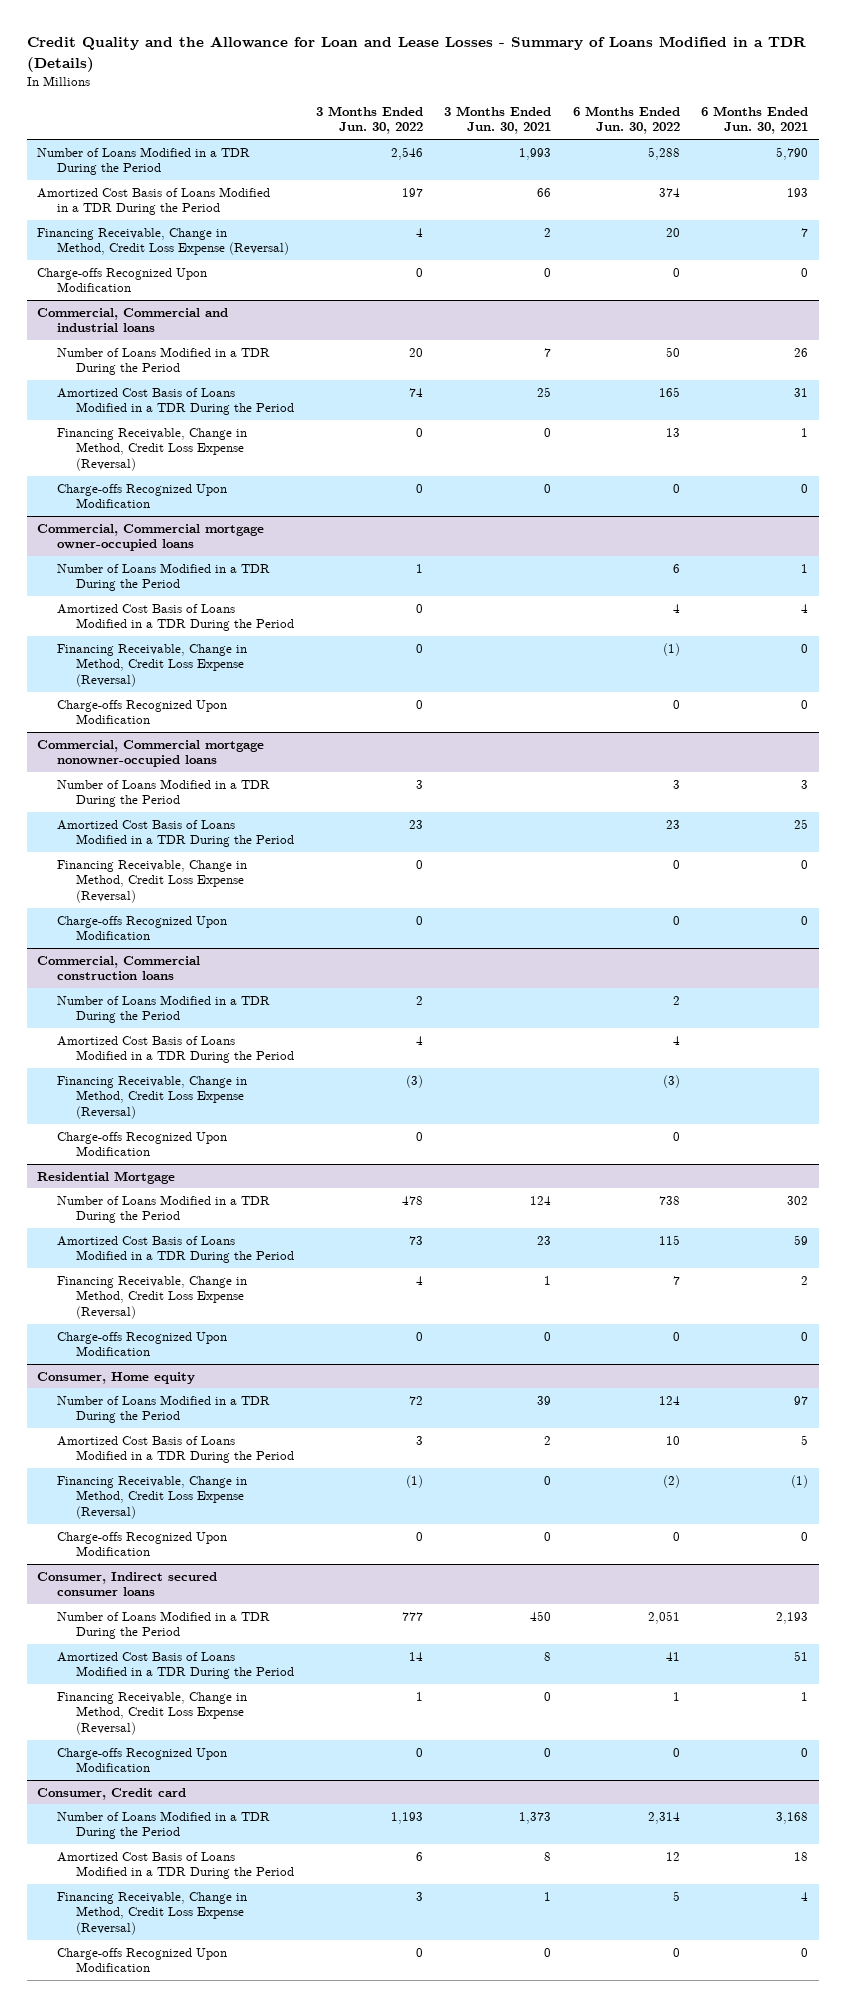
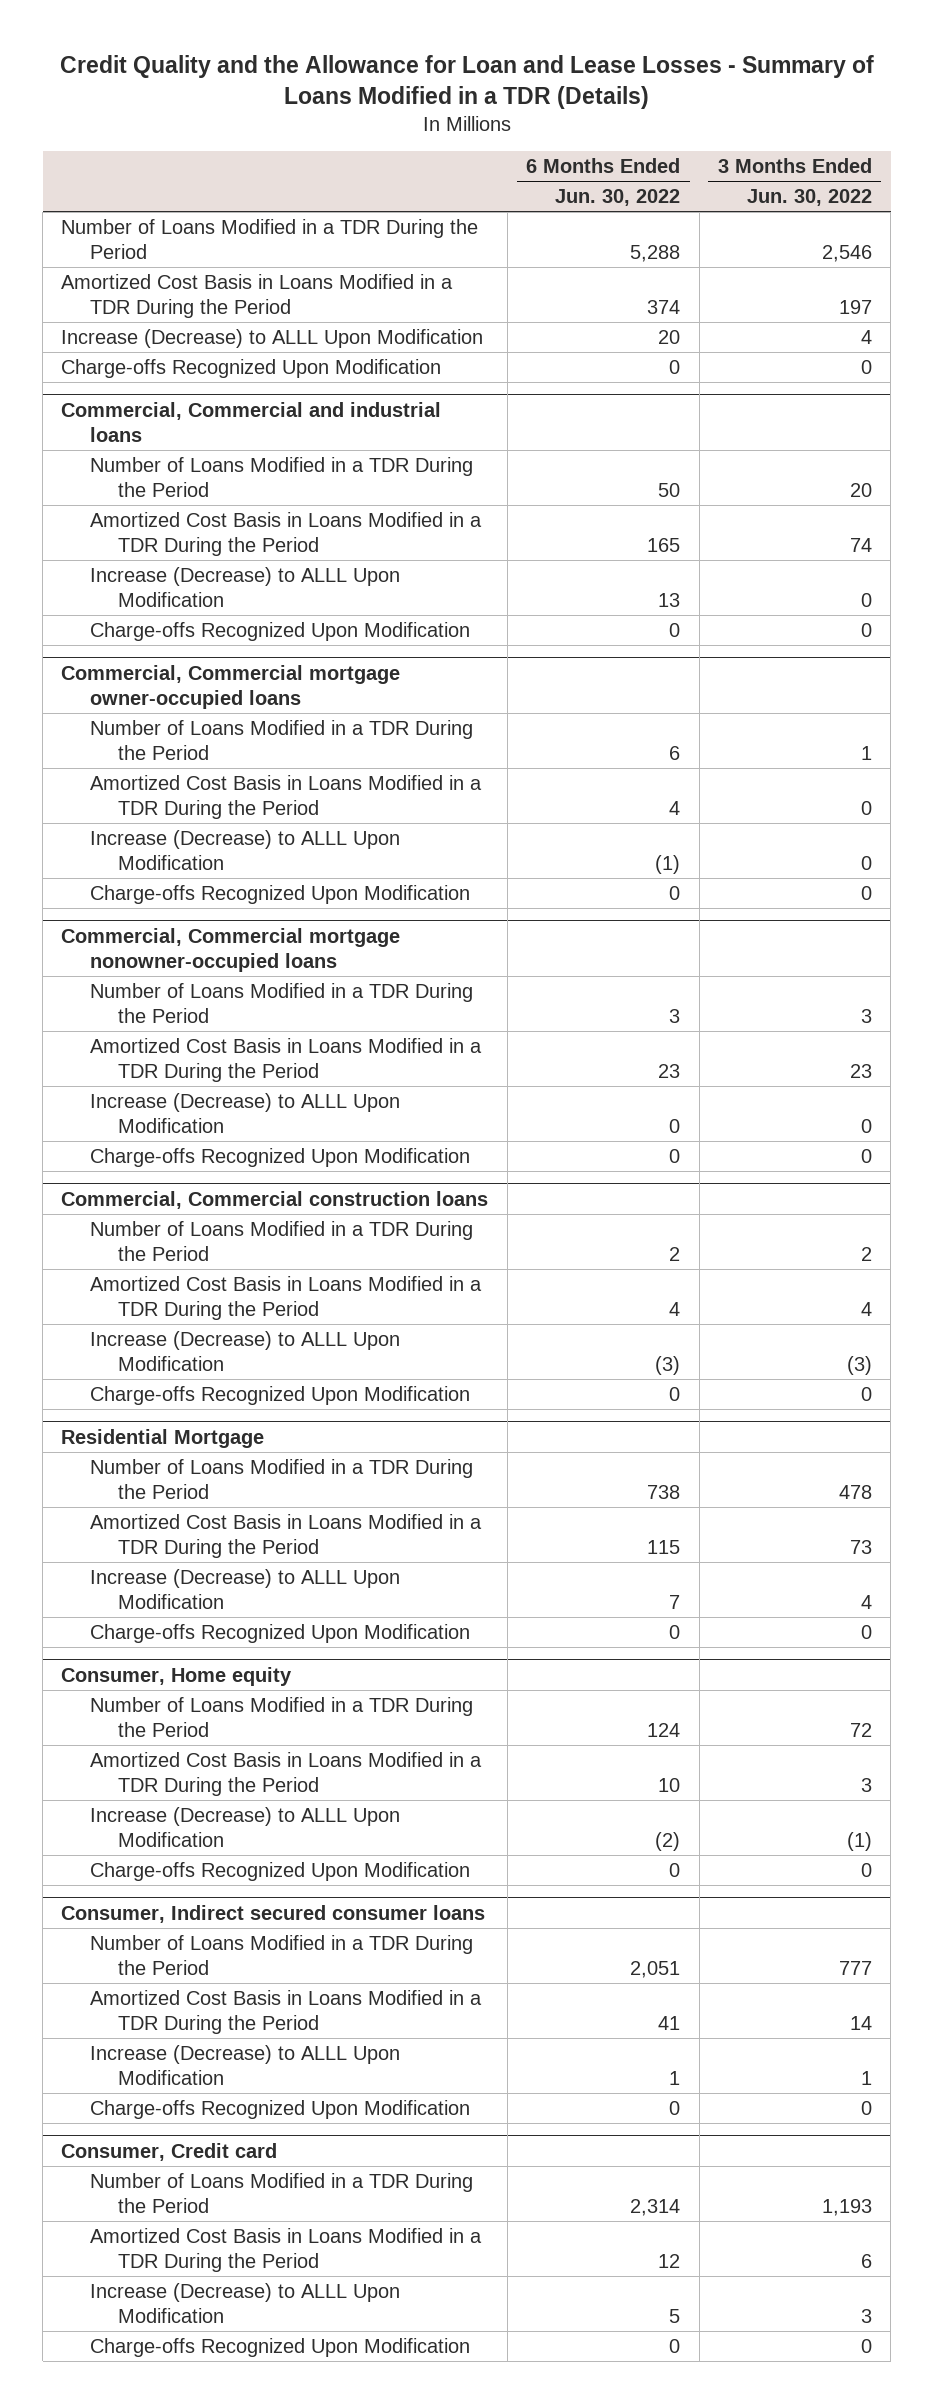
[444,105,552,135] 3 Months Ended Jun. 30, 2021 -> none
[700,105,808,135] 6 Months Ended Jun. 30, 2021 -> none
[37,186,271,216] Amortized Cost Basis of Loans Modified in a TDR During the Period -> [61,273,454,319] Amortized Cost Basis in Loans Modified in a TDR During the Period
[37,227,289,256] Financing Receivable, Change in Method, Credit Loss Expense (Reversal) -> [61,328,484,348] Increase (Decrease) to ALLL Upon Modification
[56,387,295,416] Amortized Cost Basis of Loans Modified in a TDR During the Period -> [89,511,482,557] Amortized Cost Basis in Loans Modified in a TDR During the Period
[56,427,247,472] Financing Receivable, Change in Method, Credit Loss Expense (Reversal) -> [89,566,400,608] Increase (Decrease) to ALLL Upon Modification
[56,603,295,632] Amortized Cost Basis of Loans Modified in a TDR During the Period -> [89,774,482,820] Amortized Cost Basis in Loans Modified in a TDR During the Period
[56,643,247,688] Financing Receivable, Change in Method, Credit Loss Expense (Reversal) -> [89,829,400,871] Increase (Decrease) to ALLL Upon Modification
[56,819,295,848] Amortized Cost Basis of Loans Modified in a TDR During the Period -> [89,1037,482,1083] Amortized Cost Basis in Loans Modified in a TDR During the Period
[56,859,247,904] Financing Receivable, Change in Method, Credit Loss Expense (Reversal) -> [89,1092,400,1134] Increase (Decrease) to ALLL Upon Modification
[56,1035,295,1064] Amortized Cost Basis of Loans Modified in a TDR During the Period -> [89,1275,482,1321] Amortized Cost Basis in Loans Modified in a TDR During the Period
[56,1075,247,1120] Financing Receivable, Change in Method, Credit Loss Expense (Reversal) -> [89,1330,400,1372] Increase (Decrease) to ALLL Upon Modification
[56,1235,295,1264] Amortized Cost Basis of Loans Modified in a TDR During the Period -> [89,1513,482,1559] Amortized Cost Basis in Loans Modified in a TDR During the Period
[56,1275,247,1320] Financing Receivable, Change in Method, Credit Loss Expense (Reversal) -> [89,1568,400,1610] Increase (Decrease) to ALLL Upon Modification
[56,1435,295,1464] Amortized Cost Basis of Loans Modified in a TDR During the Period -> [89,1751,482,1797] Amortized Cost Basis in Loans Modified in a TDR During the Period
[56,1475,247,1520] Financing Receivable, Change in Method, Credit Loss Expense (Reversal) -> [89,1806,400,1848] Increase (Decrease) to ALLL Upon Modification
[56,1651,295,1680] Amortized Cost Basis of Loans Modified in a TDR During the Period -> [89,1989,482,2035] Amortized Cost Basis in Loans Modified in a TDR During the Period
[56,1691,247,1736] Financing Receivable, Change in Method, Credit Loss Expense (Reversal) -> [89,2044,400,2086] Increase (Decrease) to ALLL Upon Modification
[56,1851,295,1880] Amortized Cost Basis of Loans Modified in a TDR During the Period -> [89,2227,482,2273] Amortized Cost Basis in Loans Modified in a TDR During the Period
[56,1891,247,1936] Financing Receivable, Change in Method, Credit Loss Expense (Reversal) -> [89,2282,400,2324] Increase (Decrease) to ALLL Upon Modification

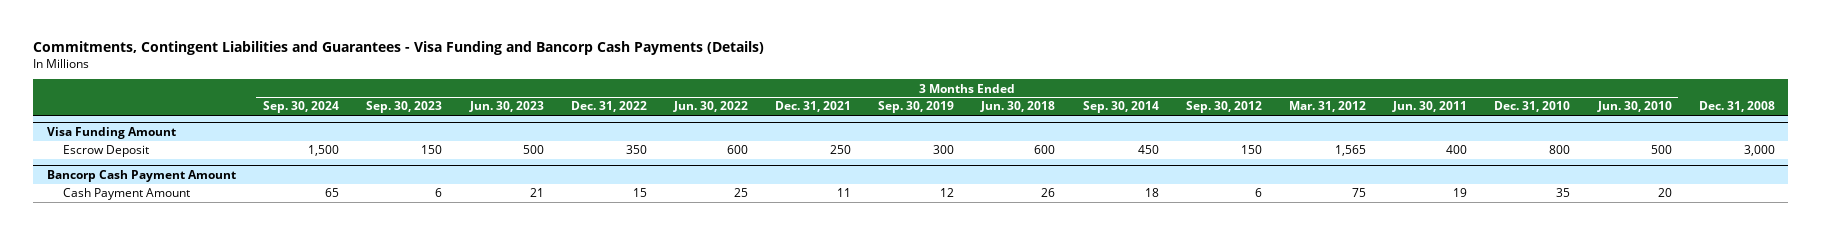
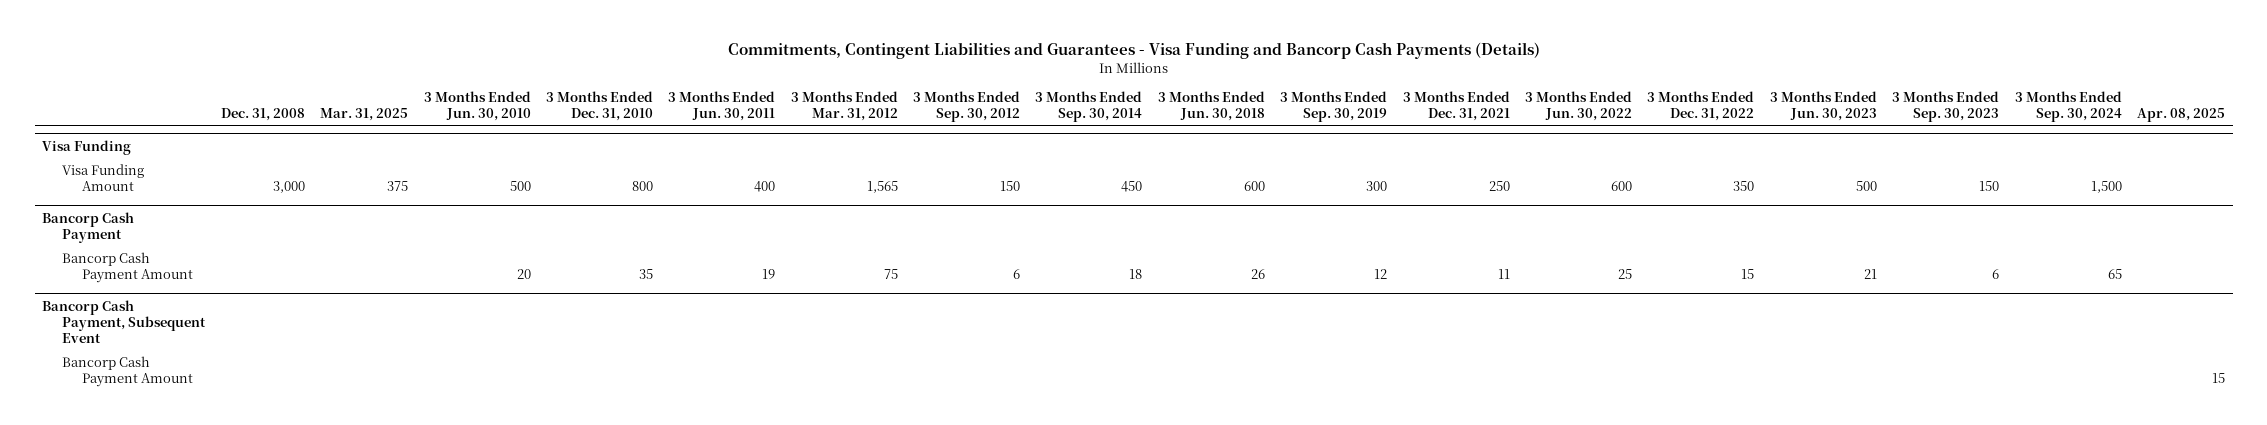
none -> [320,108,409,122] Mar. 31, 2025
none -> [2136,108,2225,123] Apr. 08, 2025
[46,127,176,140] Visa Funding Amount -> [42,139,132,155] Visa Funding
[62,145,149,158] Escrow Deposit -> [62,163,145,191] Visa Funding Amount
[46,170,236,183] Bancorp Cash Payment Amount -> [42,211,135,243] Bancorp Cash Payment
[62,188,190,201] Cash Payment Amount -> [62,251,194,283] Bancorp Cash Payment Amount
none -> [42,299,207,343] Bancorp Cash Payment, Subsequent Event
none -> [62,355,194,387] Bancorp Cash Payment Amount

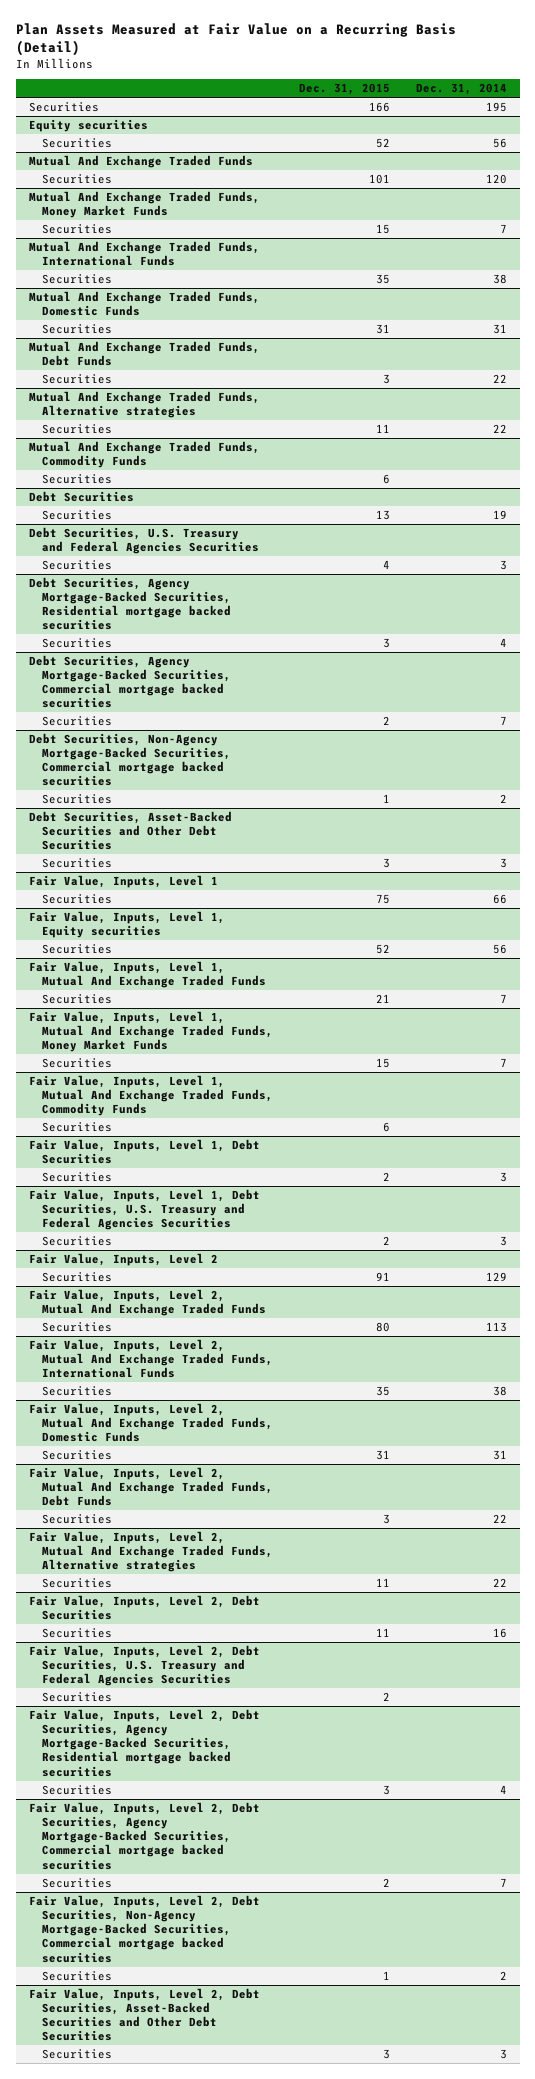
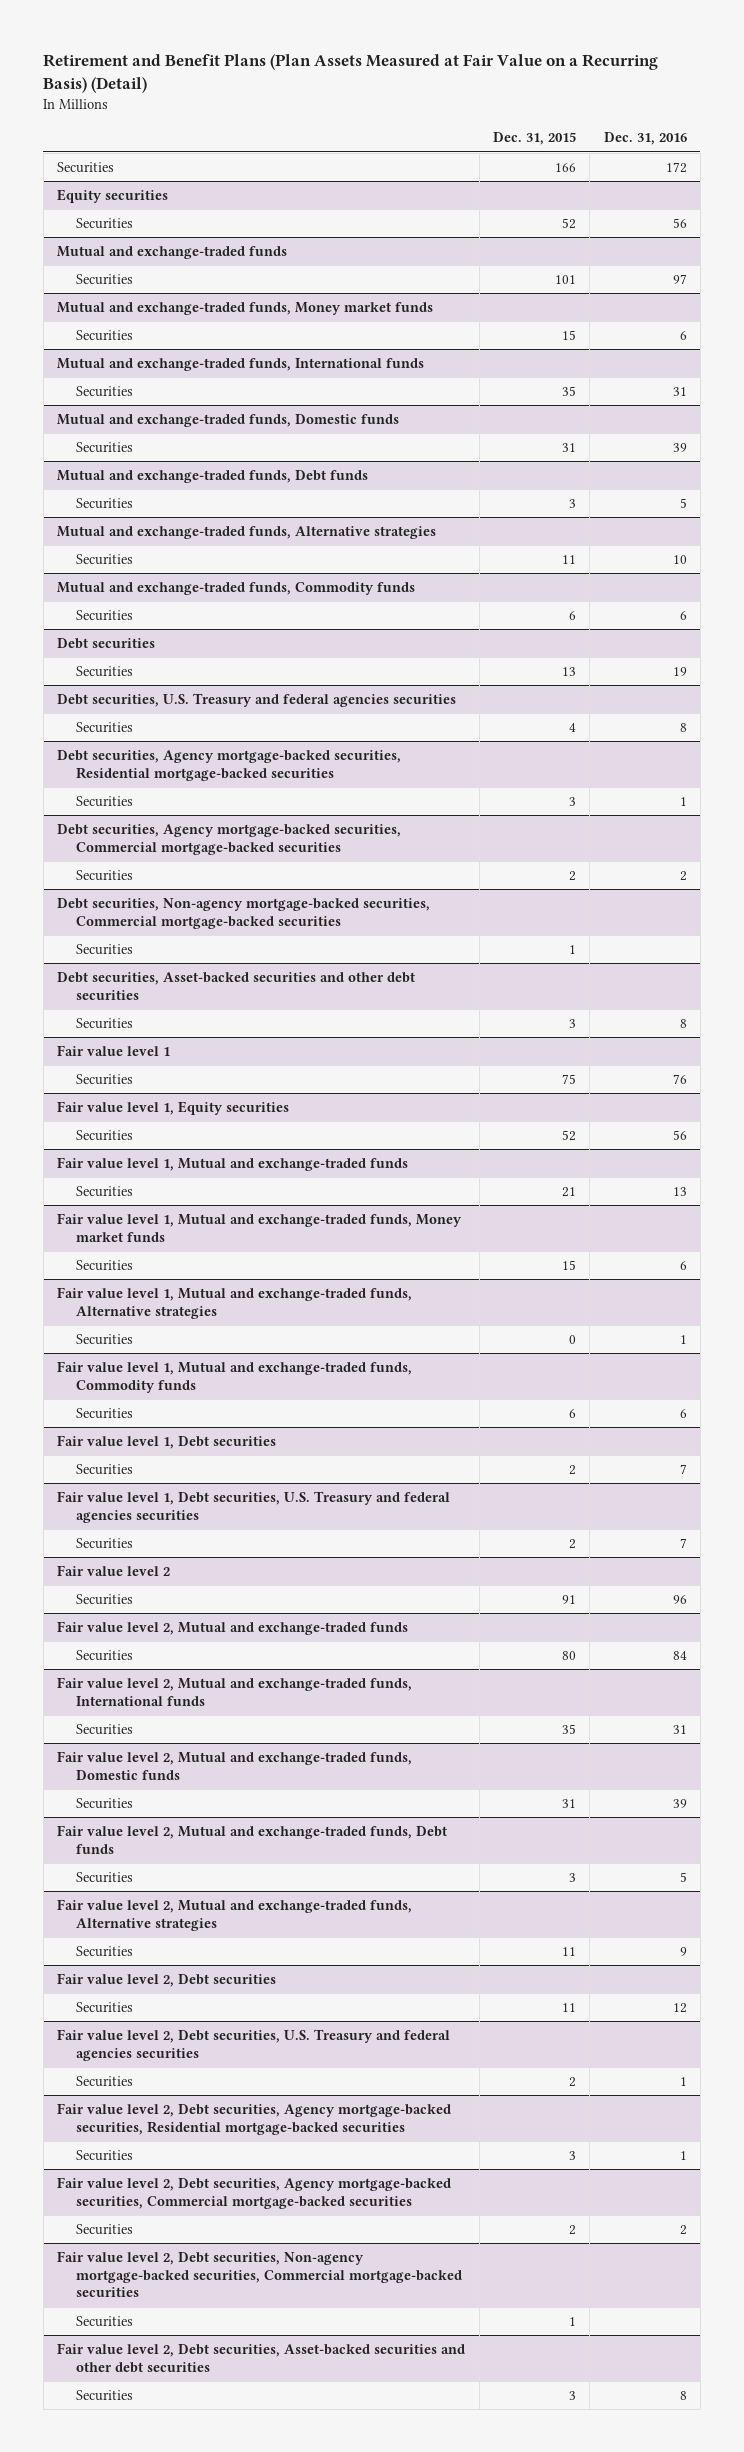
[15,22,456,56] Plan Assets Measured at Fair Value on a Recurring Basis (Detail) -> [43,54,659,93] Retirement and Benefit Plans (Plan Assets Measured at Fair Value on a Recurring Basis) (Detail)
[415,83,507,96] Dec. 31, 2014 -> none
none -> [603,132,687,146] Dec. 31, 2016
[28,155,253,169] Mutual And Exchange Traded Funds -> [57,245,288,259] Mutual and exchange-traded funds
[28,191,260,219] Mutual And Exchange Traded Funds, Money Market Funds -> [57,301,434,315] Mutual and exchange-traded funds, Money market funds
[28,241,260,267] Mutual And Exchange Traded Funds, International Funds -> [57,357,425,371] Mutual and exchange-traded funds, International funds
[28,291,260,317] Mutual And Exchange Traded Funds, Domestic Funds -> [57,413,400,427] Mutual and exchange-traded funds, Domestic funds
[28,341,260,367] Mutual And Exchange Traded Funds, Debt Funds -> [57,469,369,483] Mutual and exchange-traded funds, Debt funds
[28,391,260,419] Mutual And Exchange Traded Funds, Alternative strategies -> [57,525,437,539] Mutual and exchange-traded funds, Alternative strategies
[28,441,260,469] Mutual And Exchange Traded Funds, Commodity Funds -> [57,581,416,595] Mutual and exchange-traded funds, Commodity funds
[28,491,134,503] Debt Securities -> [57,637,156,649] Debt securities
[28,527,259,555] Debt Securities, U.S. Treasury and Federal Agencies Securities -> [57,692,457,707] Debt securities, U.S. Treasury and federal agencies securities
[28,577,231,631] Debt Securities, Agency Mortgage-Backed Securities, Residential mortgage backed securities -> [57,749,402,781] Debt securities, Agency mortgage-backed securities, Residential mortgage-backed securities
[28,655,231,709] Debt Securities, Agency Mortgage-Backed Securities, Commercial mortgage backed securities -> [57,823,402,855] Debt securities, Agency mortgage-backed securities, Commercial mortgage-backed securities
[28,733,231,787] Debt Securities, Non-Agency Mortgage-Backed Securities, Commercial mortgage backed securities -> [57,897,431,929] Debt securities, Non-agency mortgage-backed securities, Commercial mortgage-backed securities
[28,811,232,851] Debt Securities, Asset-Backed Securities and Other Debt Securities -> [57,971,416,1000] Debt securities, Asset-backed securities and other debt securities
[28,875,218,889] Fair Value, Inputs, Level 1 -> [57,1044,171,1056] Fair value level 1
[28,911,225,939] Fair Value, Inputs, Level 1, Equity securities -> [57,1100,290,1115] Fair value level 1, Equity securities
[28,961,266,989] Fair Value, Inputs, Level 1, Mutual And Exchange Traded Funds -> [57,1156,409,1171] Fair value level 1, Mutual and exchange-traded funds
[28,1011,273,1053] Fair Value, Inputs, Level 1, Mutual And Exchange Traded Funds, Money Market Funds -> [57,1212,463,1242] Fair value level 1, Mutual and exchange-traded funds, Money market funds
none -> [57,1286,413,1319] Fair value level 1, Mutual and exchange-traded funds, Alternative strategies
none -> [76,1333,134,1345] Securities
[28,1075,273,1117] Fair Value, Inputs, Level 1, Mutual And Exchange Traded Funds, Commodity Funds -> [57,1360,413,1393] Fair value level 1, Mutual and exchange-traded funds, Commodity funds
[28,1139,260,1165] Fair Value, Inputs, Level 1, Debt Securities -> [57,1434,277,1449] Fair value level 1, Debt securities
[28,1189,260,1231] Fair Value, Inputs, Level 1, Debt Securities, U.S. Treasury and Federal Agencies Securities -> [57,1490,451,1523] Fair value level 1, Debt securities, U.S. Treasury and federal agencies securities
[28,1253,218,1267] Fair Value, Inputs, Level 2 -> [57,1564,171,1576] Fair value level 2
[28,1289,266,1317] Fair Value, Inputs, Level 2, Mutual And Exchange Traded Funds -> [57,1620,409,1635] Fair value level 2, Mutual and exchange-traded funds
[28,1339,273,1379] Fair Value, Inputs, Level 2, Mutual And Exchange Traded Funds, International Funds -> [57,1676,413,1706] Fair value level 2, Mutual and exchange-traded funds, International funds
[28,1403,273,1443] Fair Value, Inputs, Level 2, Mutual And Exchange Traded Funds, Domestic Funds -> [57,1750,413,1780] Fair value level 2, Mutual and exchange-traded funds, Domestic funds
[28,1467,273,1507] Fair Value, Inputs, Level 2, Mutual And Exchange Traded Funds, Debt Funds -> [57,1824,448,1854] Fair value level 2, Mutual and exchange-traded funds, Debt funds
[28,1531,273,1573] Fair Value, Inputs, Level 2, Mutual And Exchange Traded Funds, Alternative strategies -> [57,1898,413,1931] Fair value level 2, Mutual and exchange-traded funds, Alternative strategies
[28,1595,260,1621] Fair Value, Inputs, Level 2, Debt Securities -> [57,1972,277,1987] Fair value level 2, Debt securities
[28,1645,260,1687] Fair Value, Inputs, Level 2, Debt Securities, U.S. Treasury and Federal Agencies Securities -> [57,2028,451,2061] Fair value level 2, Debt securities, U.S. Treasury and federal agencies securities
[28,1709,260,1777] Fair Value, Inputs, Level 2, Debt Securities, Agency Mortgage-Backed Securities, Residential mortgage backed securities -> [57,2102,452,2135] Fair value level 2, Debt securities, Agency mortgage-backed securities, Residential mortgage-backed securities
[28,1802,260,1870] Fair Value, Inputs, Level 2, Debt Securities, Agency Mortgage-Backed Securities, Commercial mortgage backed securities -> [57,2176,452,2209] Fair value level 2, Debt securities, Agency mortgage-backed securities, Commercial mortgage-backed securities
[28,1895,260,1963] Fair Value, Inputs, Level 2, Debt Securities, Non-Agency Mortgage-Backed Securities, Commercial mortgage backed securities -> [57,2250,463,2298] Fair value level 2, Debt securities, Non-agency mortgage-backed securities, Commercial mortgage-backed securities
[28,1988,260,2042] Fair Value, Inputs, Level 2, Debt Securities, Asset-Backed Securities and Other Debt Securities -> [57,2342,466,2373] Fair value level 2, Debt securities, Asset-backed securities and other debt securities

